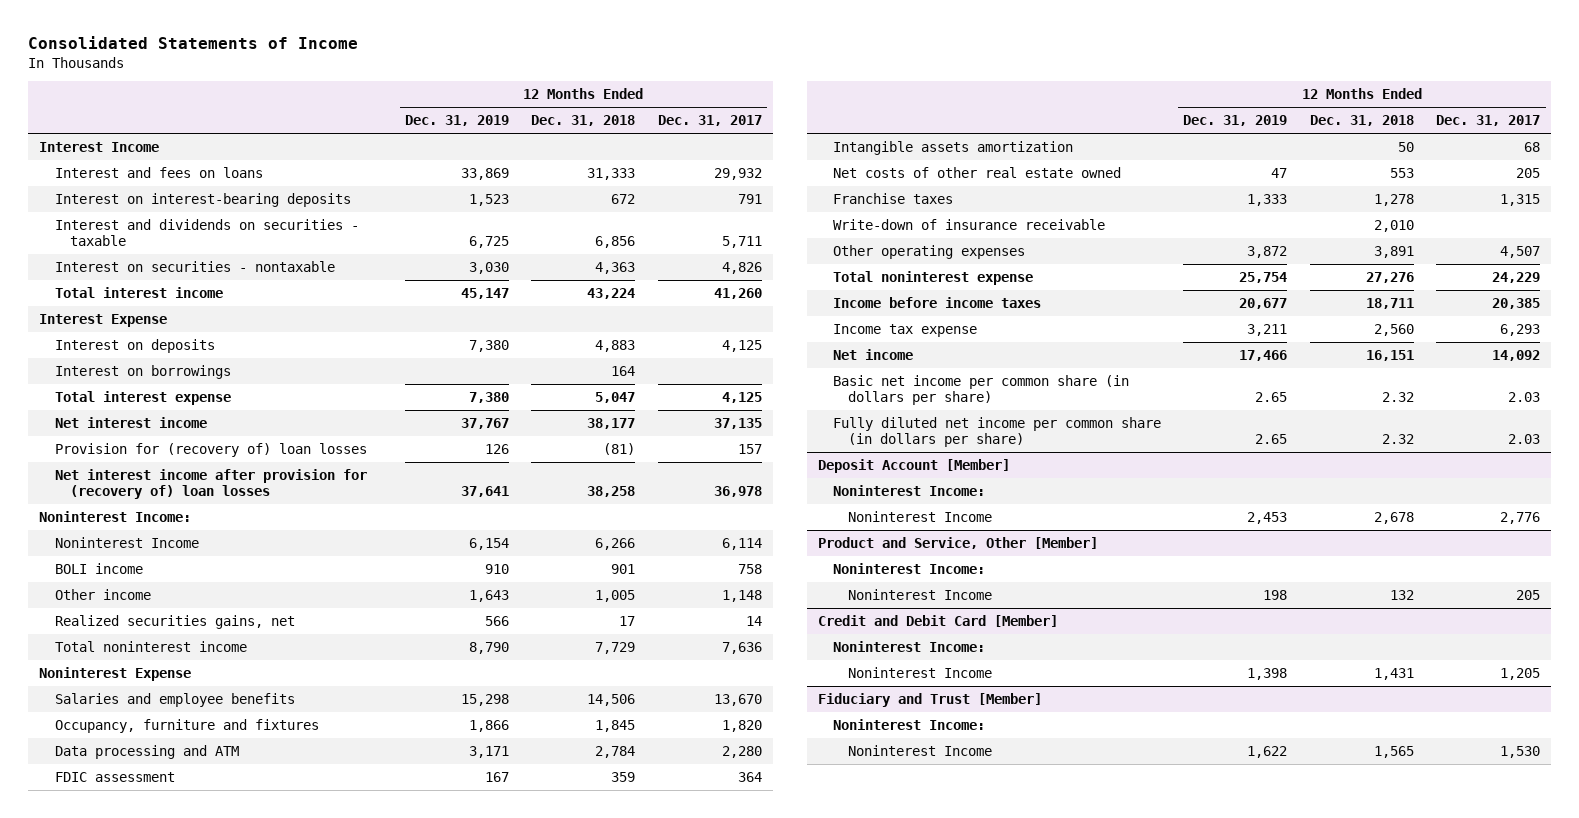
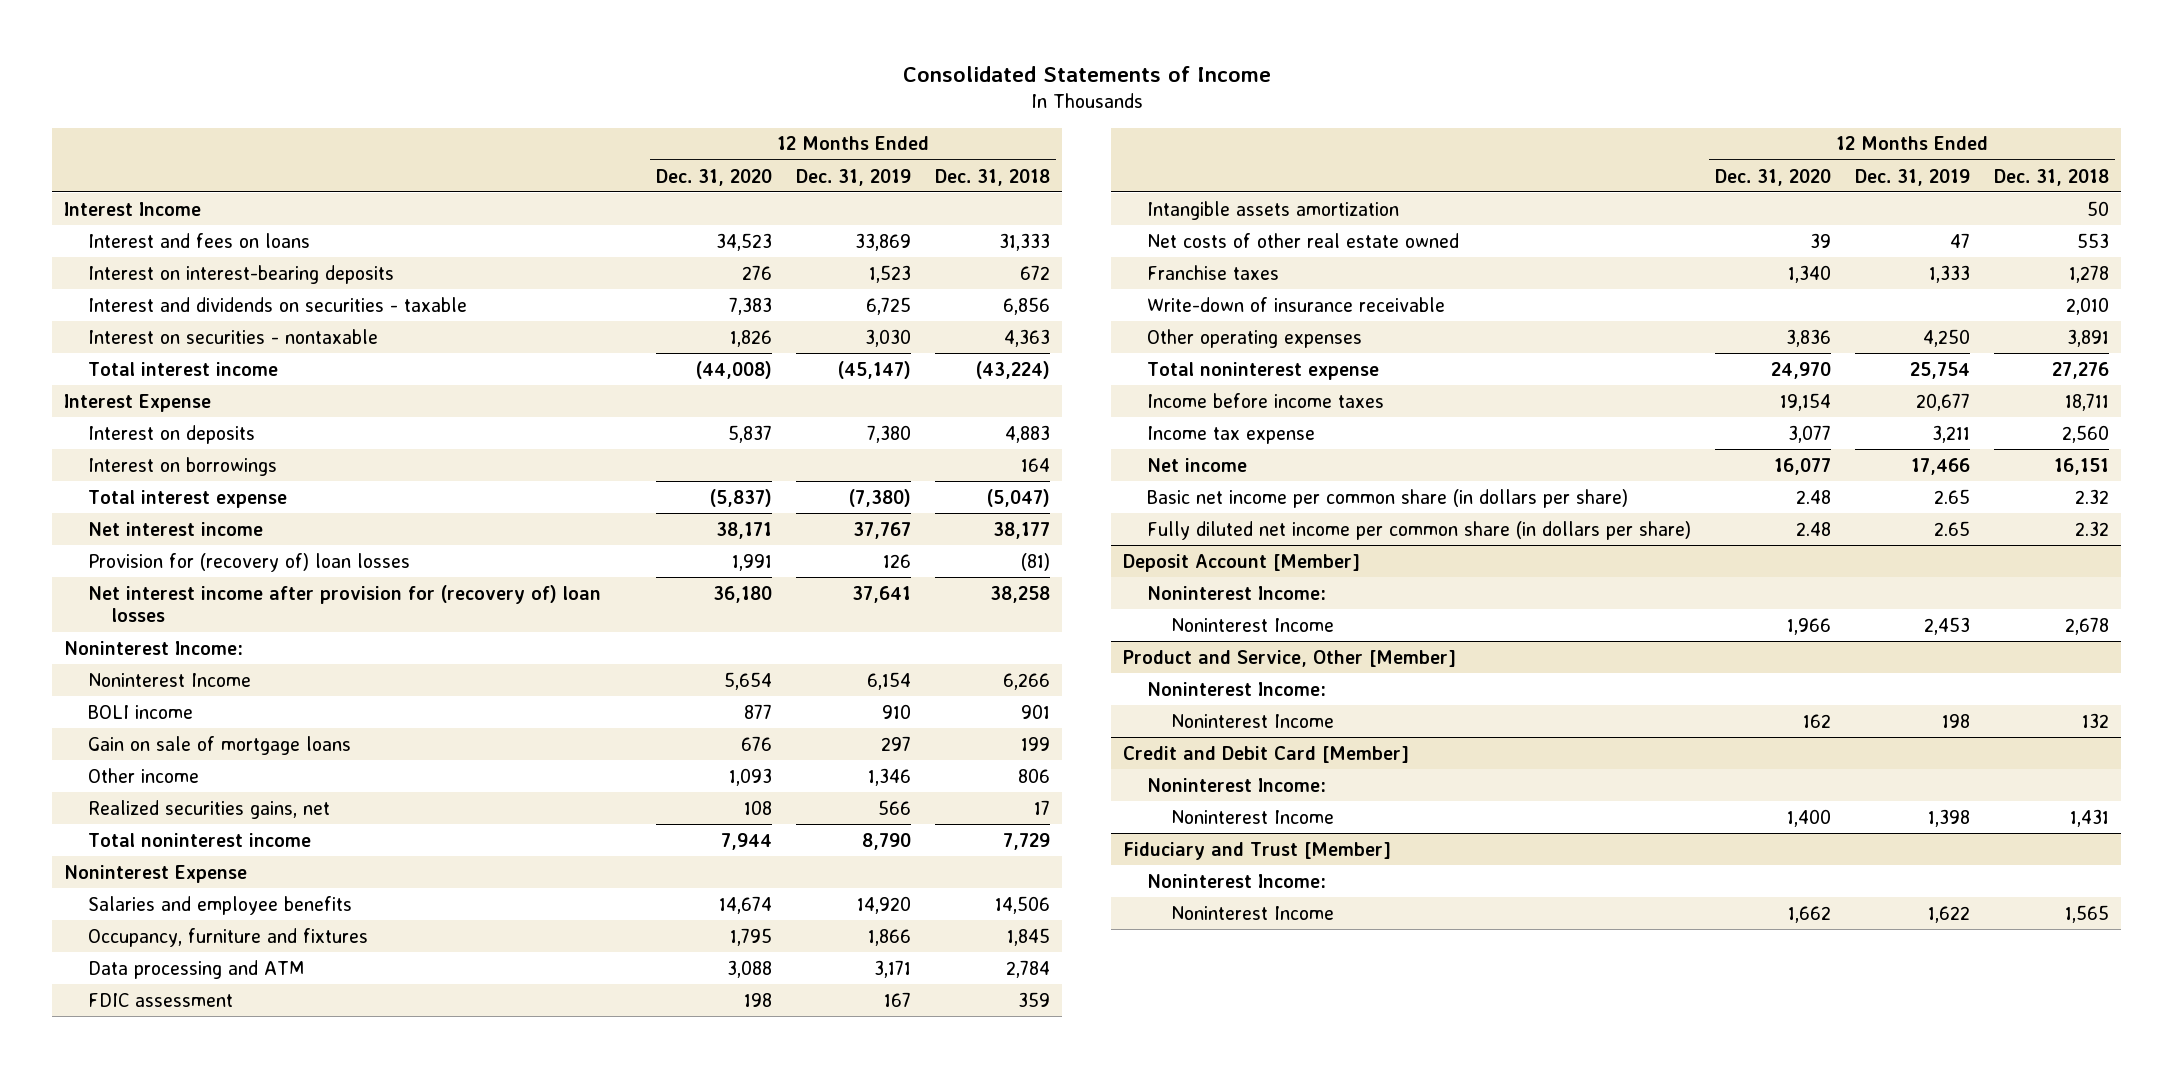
[657,114,762,126] Dec. 31, 2017 -> none
none -> [655,168,772,186] Dec. 31, 2020
[461,287,510,299] 45,147 -> [838,360,912,379] (45,147)
[587,287,636,299] 43,224 -> [976,360,1051,379] (43,224)
[469,391,510,403] 7,380 -> [849,488,912,507] (7,380)
[595,391,636,403] 5,047 -> [987,488,1051,507] (5,047)
none -> [87,735,351,755] Gain on sale of mortgage loans
[469,589,510,602] 1,643 -> [868,767,912,786] 1,346
[595,589,636,602] 1,005 -> [1018,767,1051,783] 806
[461,693,510,706] 15,298 -> [857,895,912,914] 14,920
[1247,245,1288,258] 3,872 -> [1923,328,1971,347] 4,250

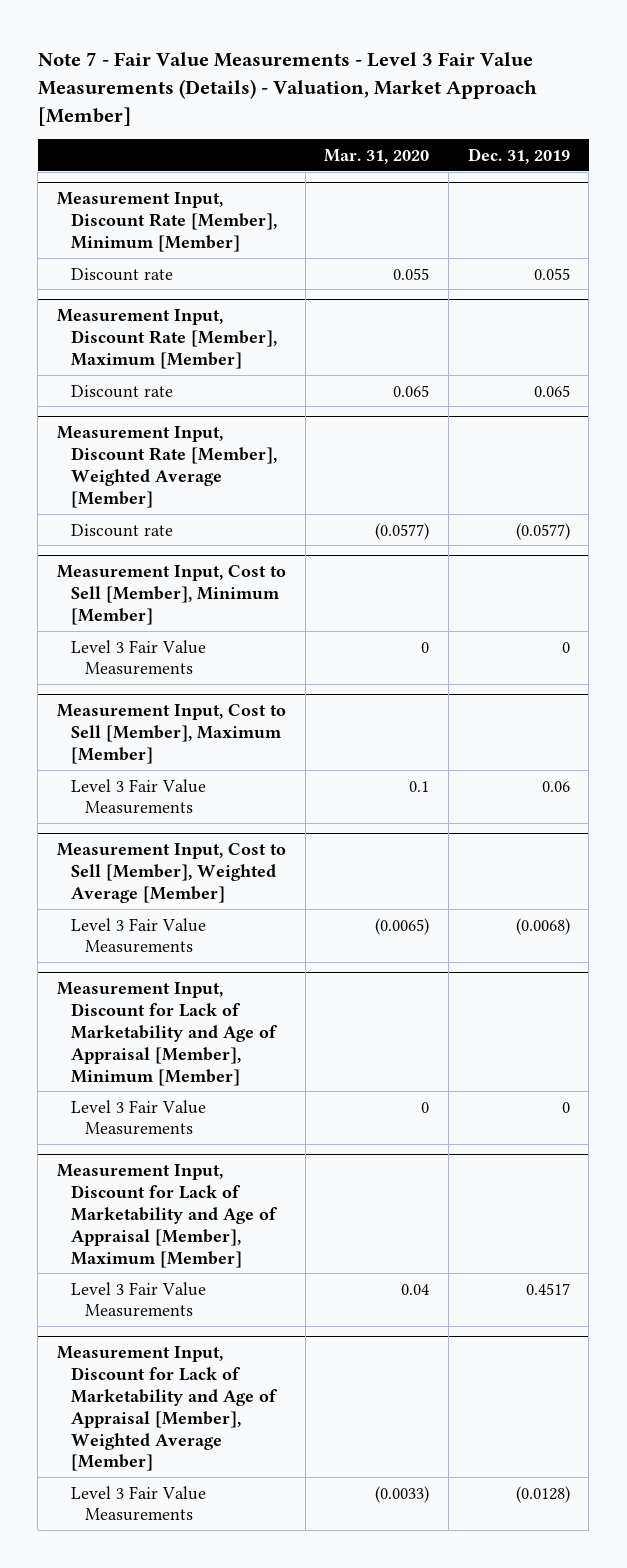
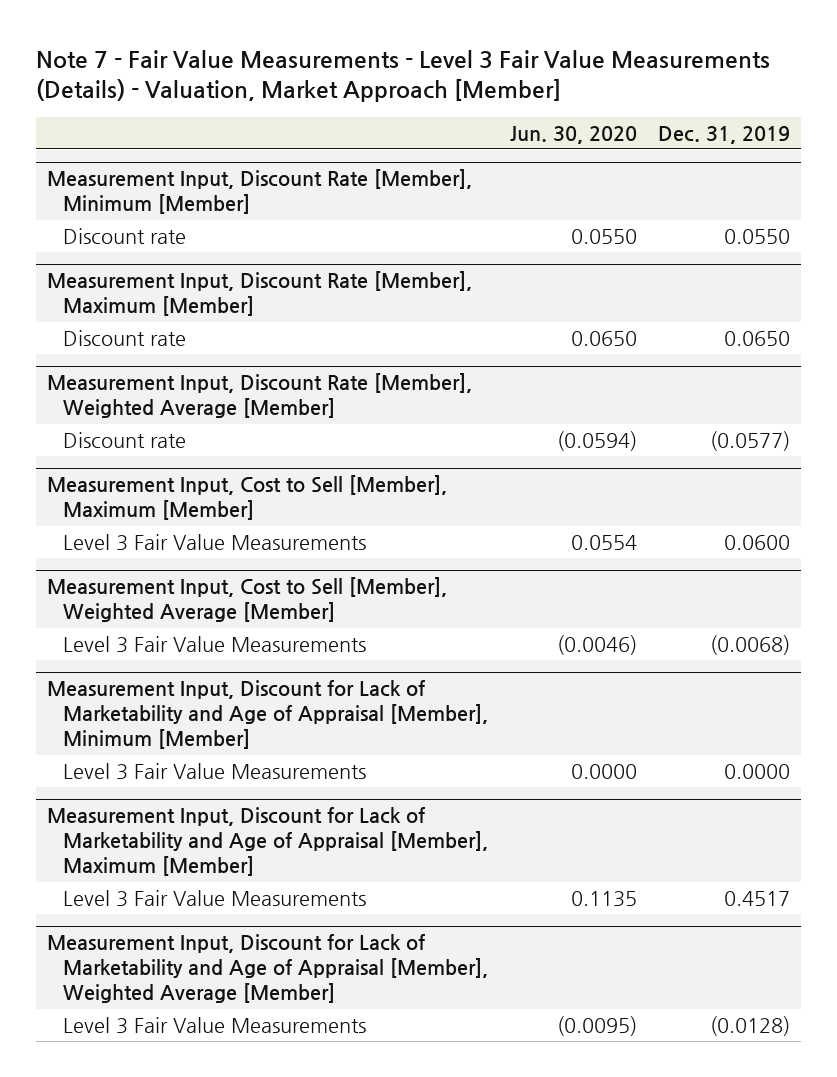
[324,149,430,165] Mar. 31, 2020 -> none
none -> [509,125,637,144] Jun. 30, 2020
[533,267,570,280] 0.055 -> [724,228,791,244] 0.0550
[533,384,570,397] 0.065 -> [724,330,791,346] 0.0650
[57,565,287,625] Measurement Input, Cost to Sell [Member], Minimum [Member] -> none
[71,639,207,676] Level 3 Fair Value Measurements -> none
[541,780,570,792] 0.06 -> [724,534,791,550] 0.0600
[561,1101,570,1113] 0 -> [724,763,791,779] 0.0000

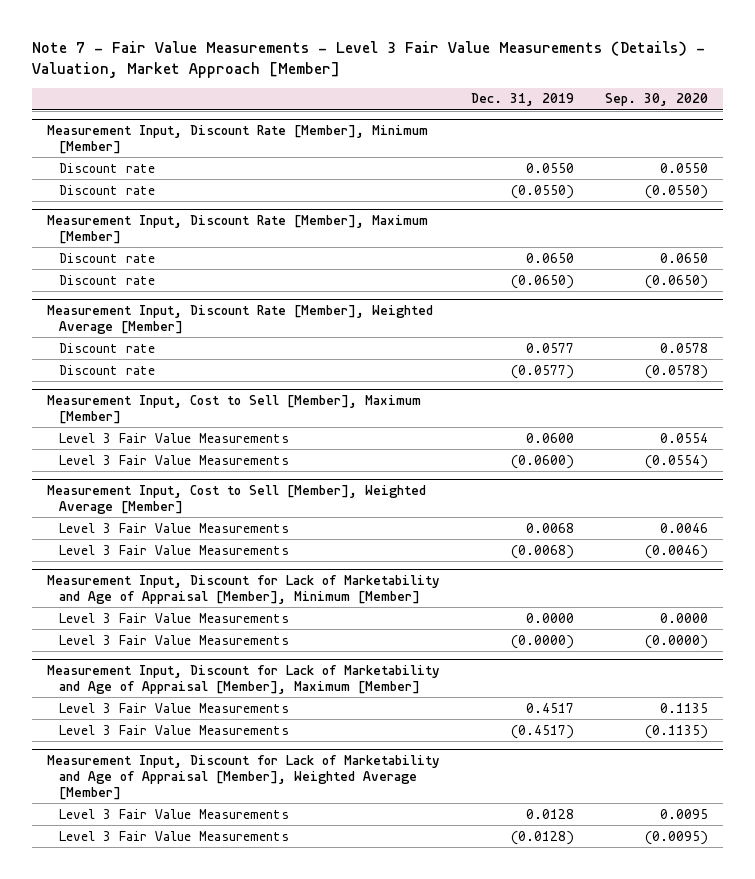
[509,125,637,144] Jun. 30, 2020 -> none
none -> [604,93,708,107] Sep. 30, 2020
none -> [58,184,155,195] Discount rate
none -> [58,274,155,285] Discount rate
none -> [58,342,155,353] Discount rate
none -> [58,454,289,465] Level 3 Fair Value Measurements
none -> [58,522,289,533] Level 3 Fair Value Measurements
none -> [58,634,289,645] Level 3 Fair Value Measurements
none -> [58,724,289,735] Level 3 Fair Value Measurements
none -> [58,808,289,819] Level 3 Fair Value Measurements

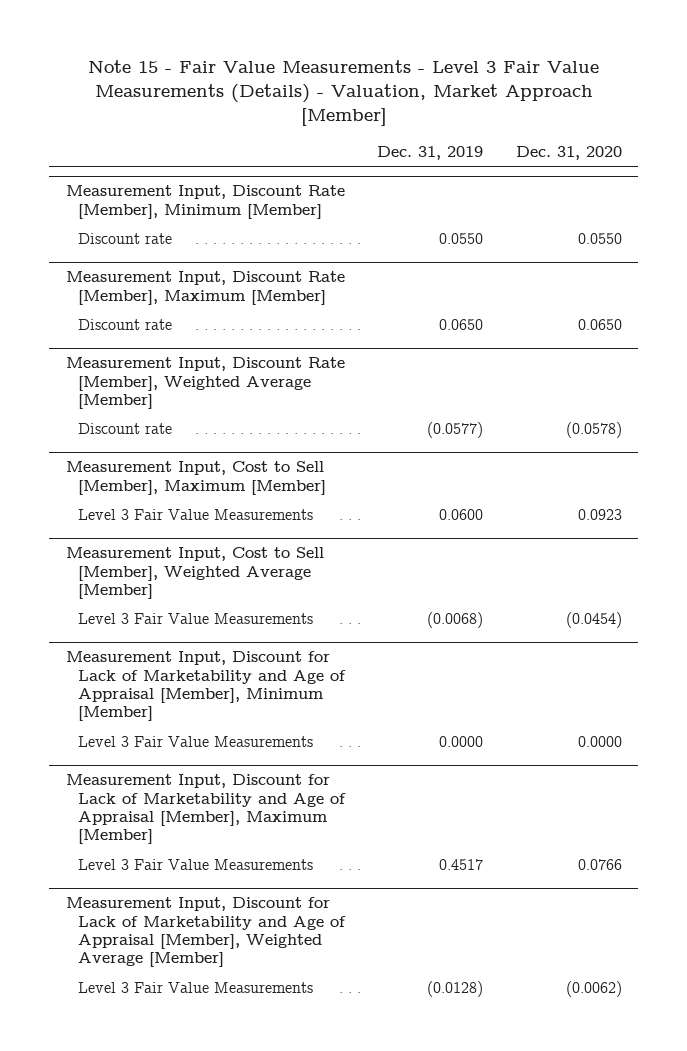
[32,41,706,79] Note 7 - Fair Value Measurements - Level 3 Fair Value Measurements (Details) - Valuation, Market Approach [Member] -> [87,60,599,127] Note 15 - Fair Value Measurements - Level 3 Fair Value Measurements (Details) - Valuation, Market Approach [Member]
[604,93,708,107] Sep. 30, 2020 -> none
none -> [515,145,622,160] Dec. 31, 2020
[58,184,155,195] Discount rate -> none
[58,274,155,285] Discount rate -> none
[58,342,155,353] Discount rate -> none
[58,454,289,465] Level 3 Fair Value Measurements -> none
[58,522,289,533] Level 3 Fair Value Measurements -> none
[58,634,289,645] Level 3 Fair Value Measurements -> none
[58,724,289,735] Level 3 Fair Value Measurements -> none
[58,808,289,819] Level 3 Fair Value Measurements -> none

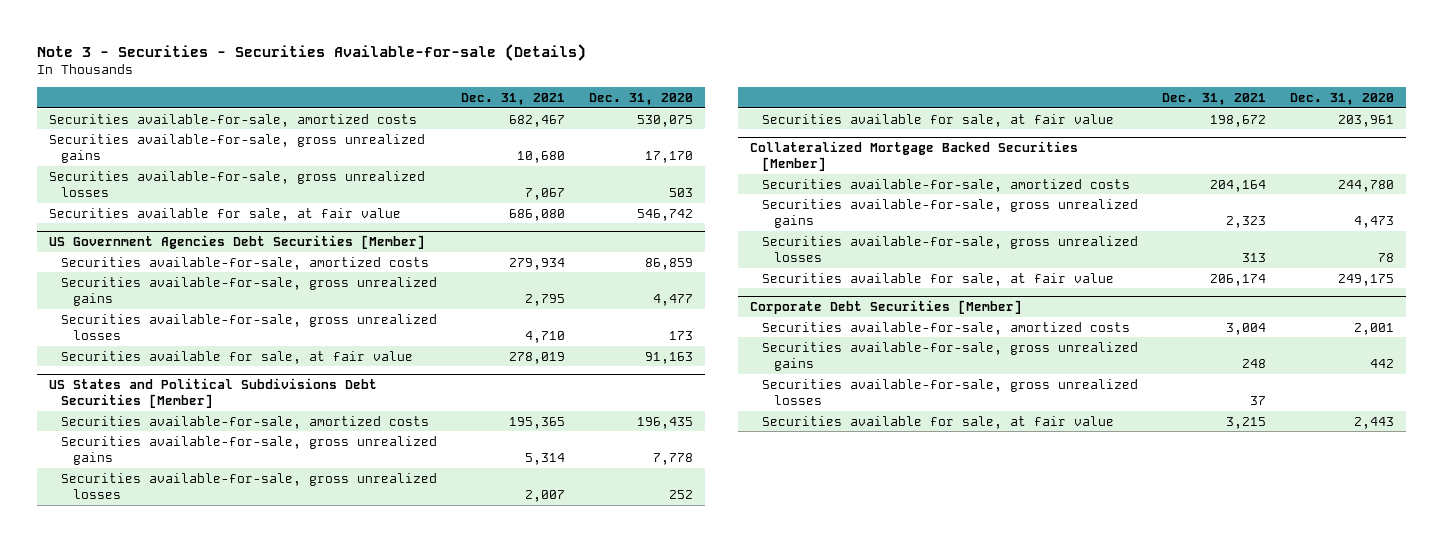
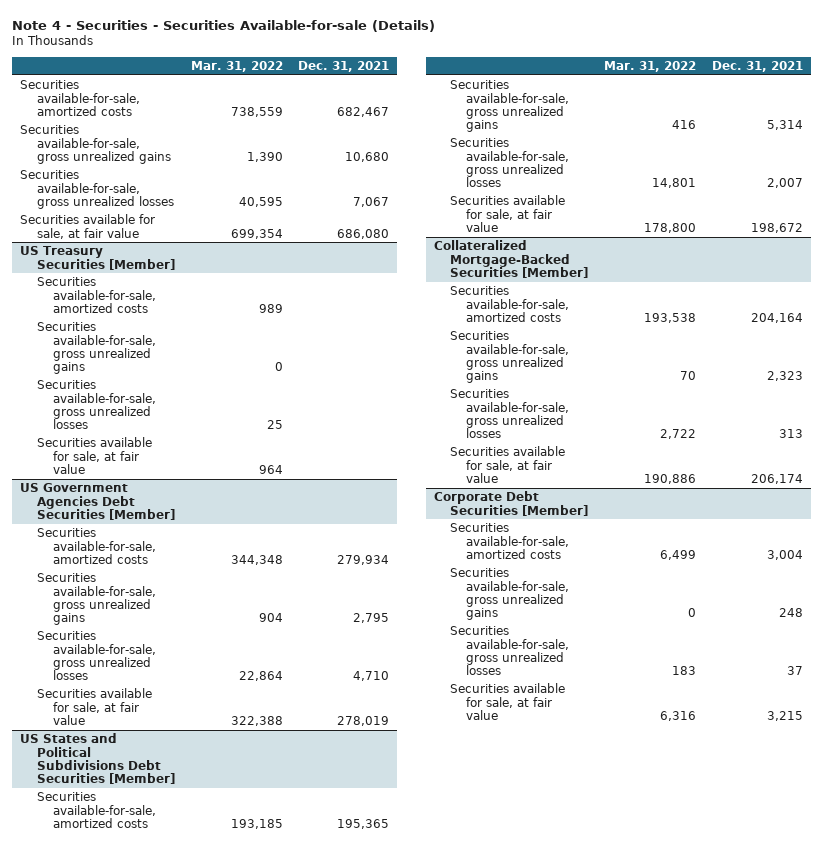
[36,43,586,61] Note 3 - Securities - Securities Available-for-sale (Details) -> [12,20,436,33] Note 4 - Securities - Securities Available-for-sale (Details)
[589,93,694,106] Dec. 31, 2020 -> none
none -> [190,60,283,72] Mar. 31, 2022
none -> [20,246,175,270] US Treasury Securities [Member]
none -> [36,277,156,313] Securities available-for-sale, amortized costs
none -> [36,322,156,375] Securities available-for-sale, gross unrealized gains
none -> [36,380,156,430] Securities available-for-sale, gross unrealized losses
none -> [36,437,152,474] Securities available for sale, at fair value
[749,140,1078,172] Collateralized Mortgage Backed Securities [Member] -> [433,240,589,278] Collateralized Mortgage-Backed Securities [Member]

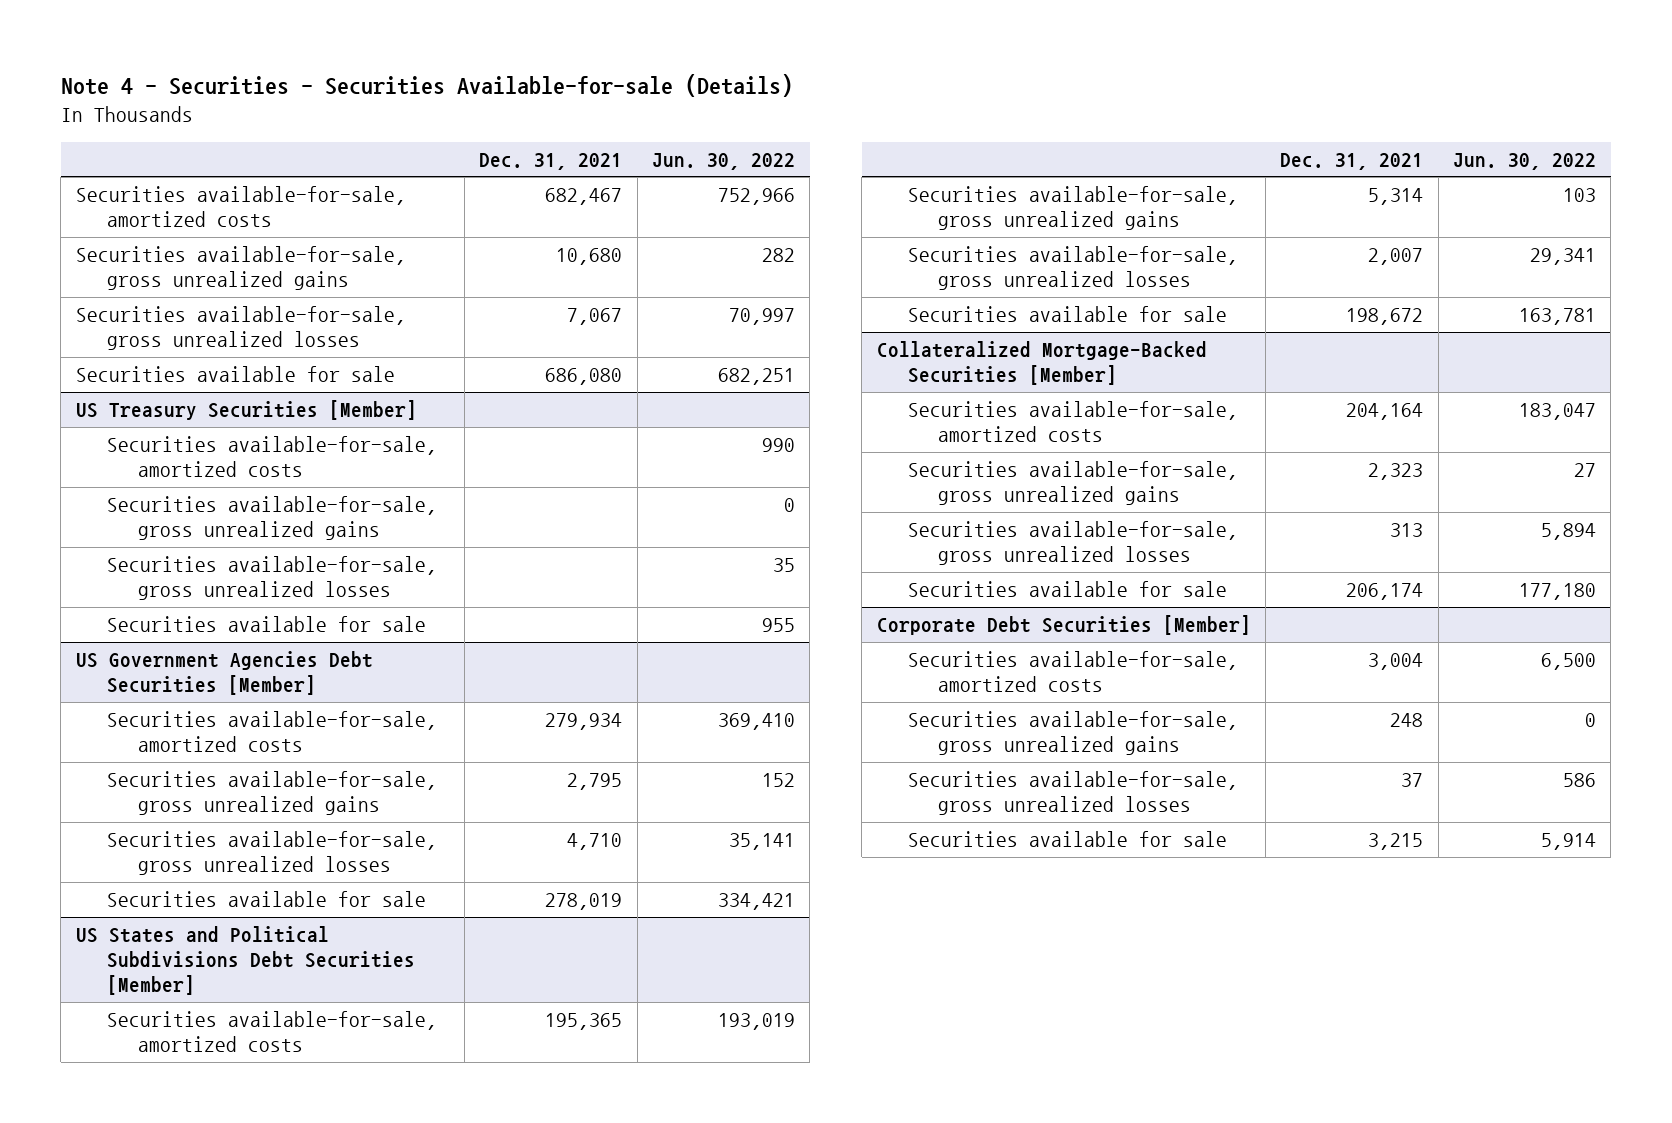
[190,60,283,72] Mar. 31, 2022 -> none
none -> [652,152,796,170] Jun. 30, 2022
[20,214,156,239] Securities available for sale, at fair value -> [75,365,395,382] Securities available for sale
[36,437,152,474] Securities available for sale, at fair value -> [106,615,426,632] Securities available for sale
[36,688,152,725] Securities available for sale, at fair value -> [106,890,426,907] Securities available for sale
[450,195,566,232] Securities available for sale, at fair value -> [907,305,1227,322] Securities available for sale
[450,446,566,483] Securities available for sale, at fair value -> [907,580,1227,597] Securities available for sale
[450,683,566,720] Securities available for sale, at fair value -> [907,830,1227,847] Securities available for sale

